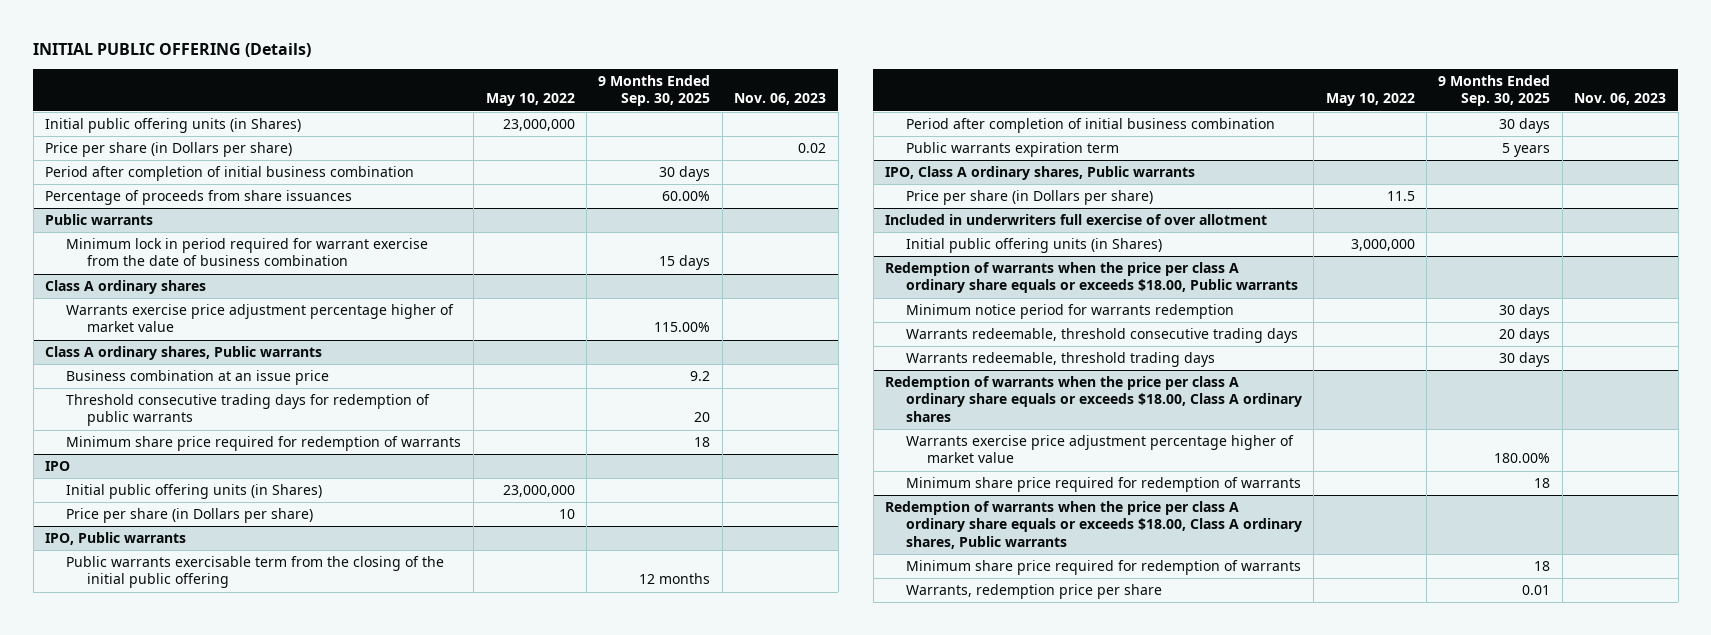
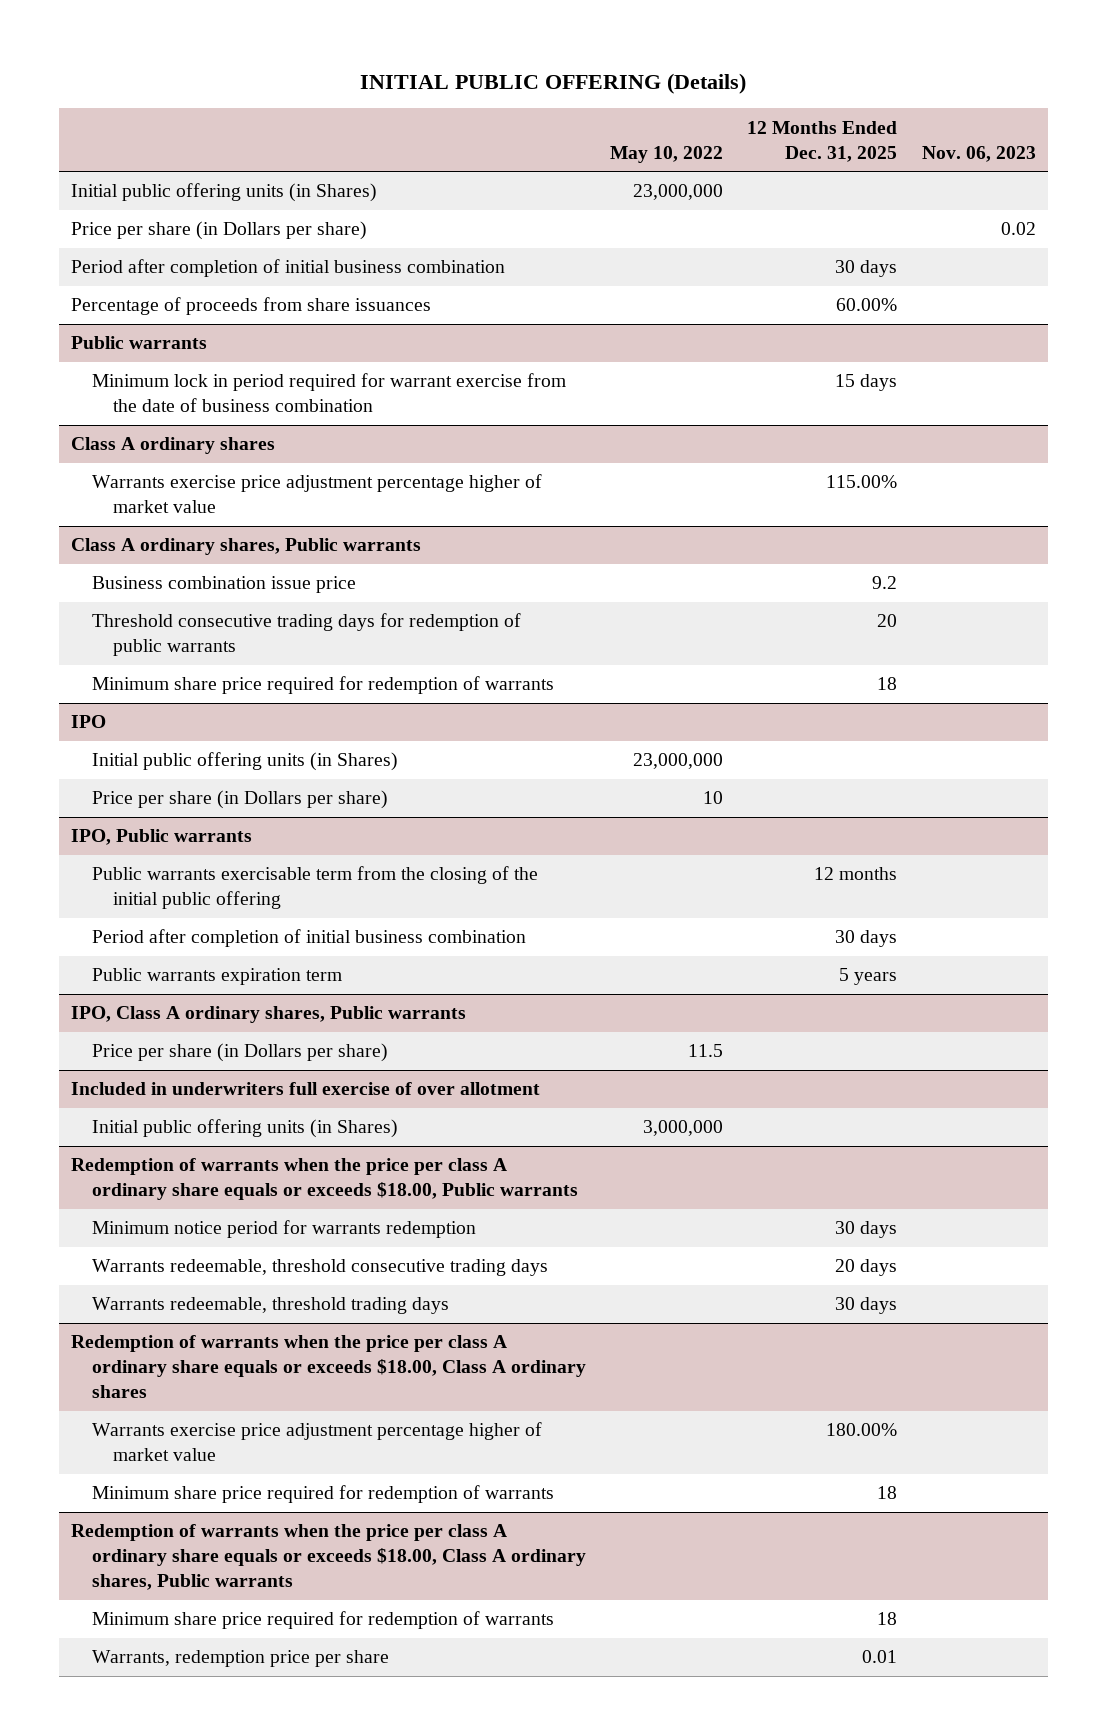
[598,75,711,107] 9 Months Ended Sep. 30, 2025 -> none
none -> [747,120,898,162] 12 Months Ended Dec. 31, 2025
[65,370,329,386] Business combination at an issue price -> [91,576,356,594] Business combination issue price

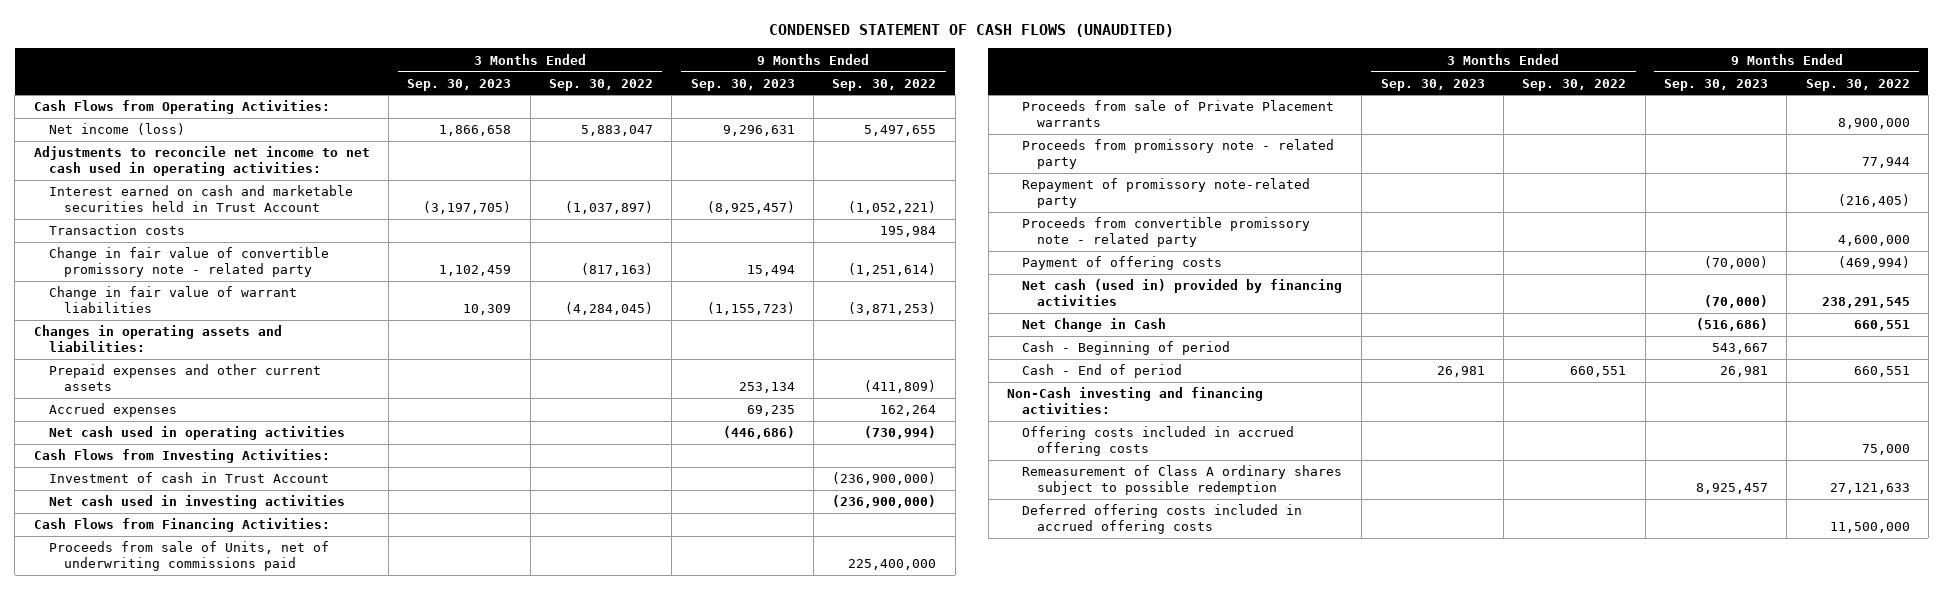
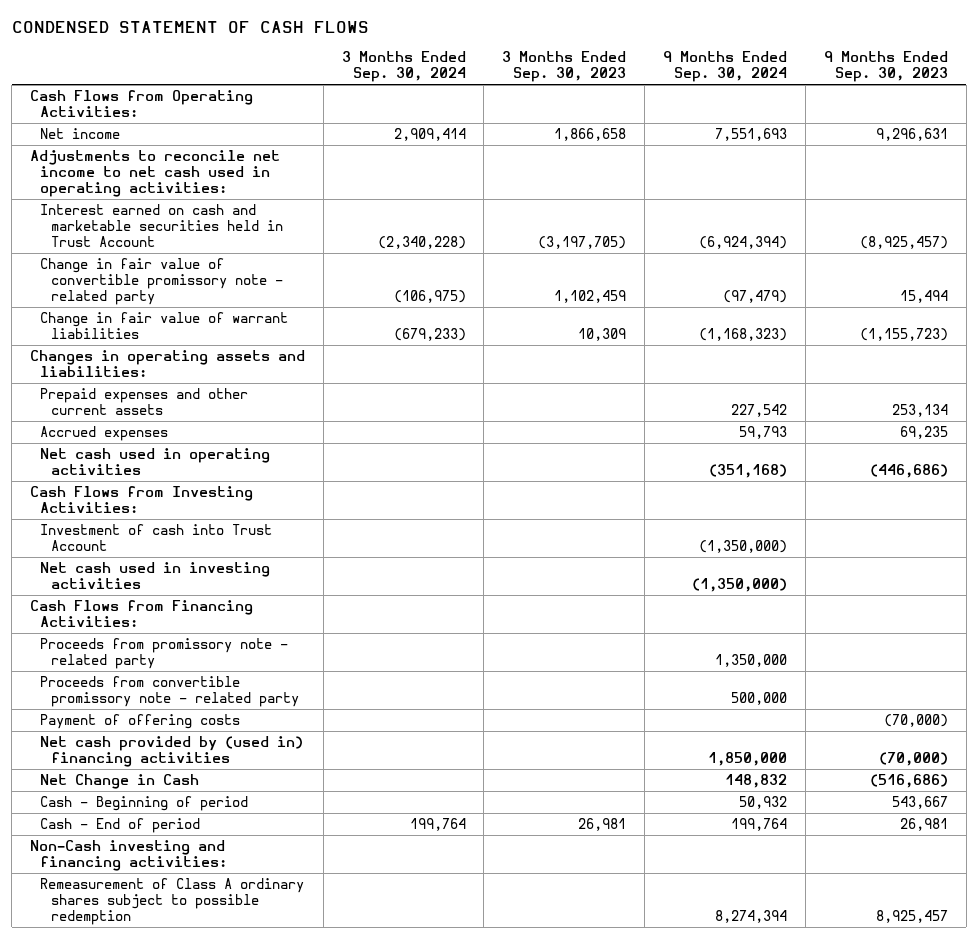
[768,24,1174,38] CONDENSED STATEMENT OF CASH FLOWS (UNAUDITED) -> [11,20,369,33] CONDENSED STATEMENT OF CASH FLOWS
[548,78,653,91] Sep. 30, 2022 -> none
[832,78,937,91] Sep. 30, 2022 -> none
none -> [341,51,466,83] 3 Months Ended Sep. 30, 2024
none -> [662,51,787,83] 9 Months Ended Sep. 30, 2024
[48,123,185,136] Net income (loss) -> [40,128,121,140] Net income
[48,224,185,236] Transaction costs -> none
[48,472,329,484] Investment of cash in Trust Account -> [40,524,273,552] Investment of cash into Trust Account
[48,541,329,571] Proceeds from sale of Units, net of underwriting commissions paid -> none
[1022,100,1335,127] Proceeds from sale of Private Placement warrants -> none
[1022,178,1311,208] Repayment of promissory note-related party -> none
[1022,279,1343,306] Net cash (used in) provided by financing activities -> [40,736,304,768] Net cash provided by (used in) financing activities
[1022,426,1295,456] Offering costs included in accrued offering costs -> none
[1022,504,1303,534] Deferred offering costs included in accrued offering costs -> none

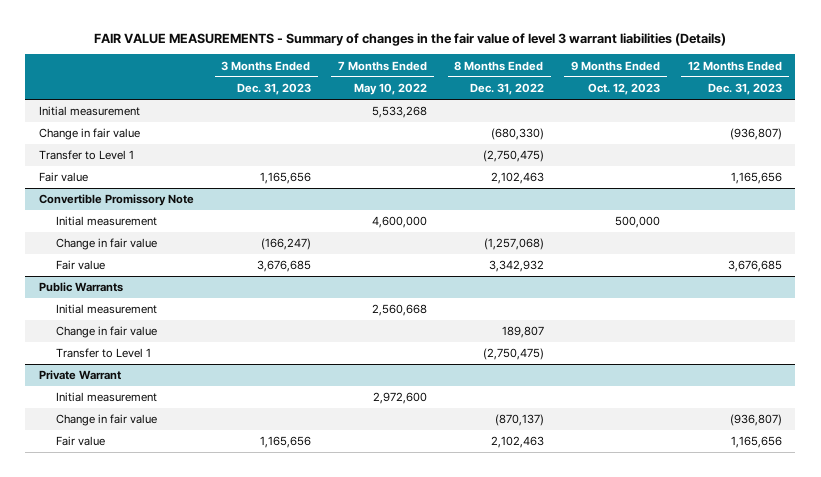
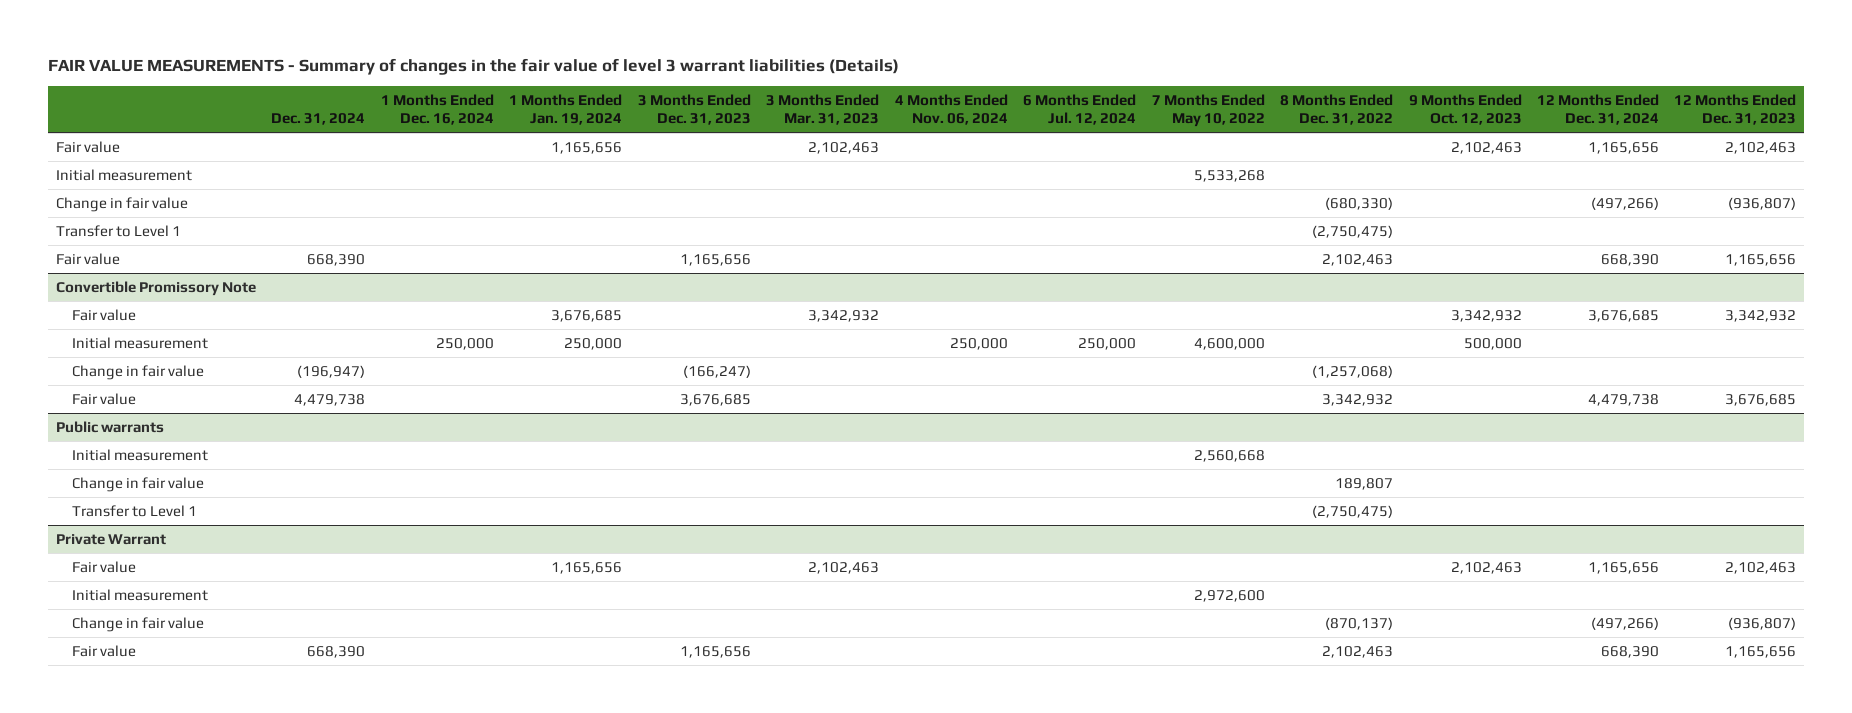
none -> [271,113,366,126] Dec. 31, 2024
none -> [380,93,494,126] 1 Months Ended Dec. 16, 2024
none -> [509,93,623,126] 1 Months Ended Jan. 19, 2024
none -> [766,93,880,126] 3 Months Ended Mar. 31, 2023
none -> [894,93,1008,126] 4 Months Ended Nov. 06, 2024
none -> [1023,93,1137,126] 6 Months Ended Jul. 12, 2024
none -> [1537,93,1660,126] 12 Months Ended Dec. 31, 2024
none -> [55,140,120,153] Fair value
none -> [71,308,136,321] Fair value
[39,282,124,293] Public Warrants -> [55,420,164,433] Public warrants
none -> [71,560,136,573] Fair value

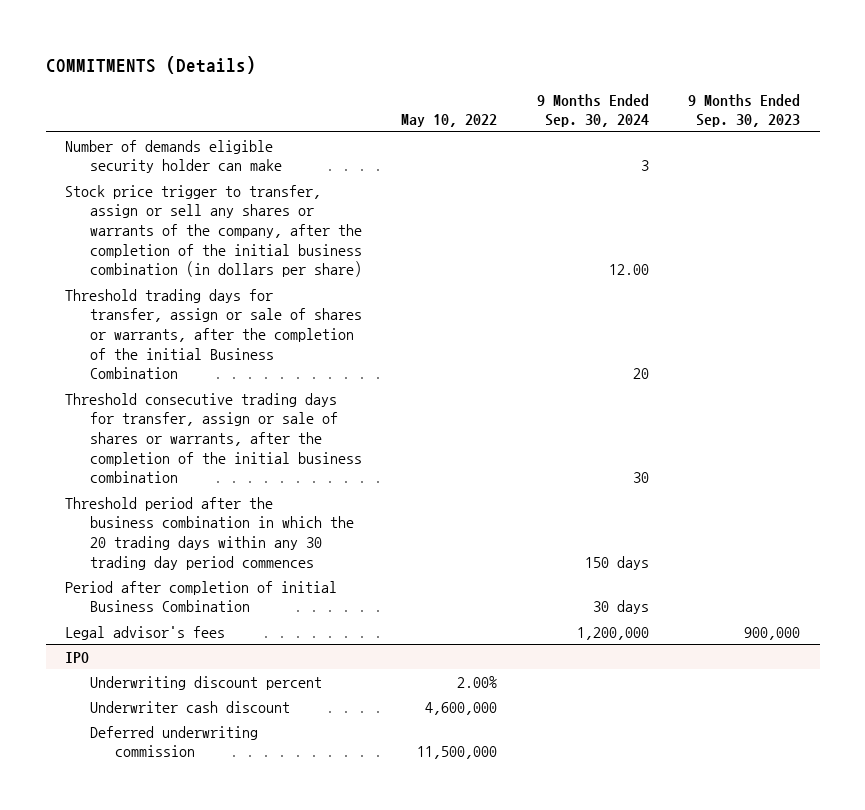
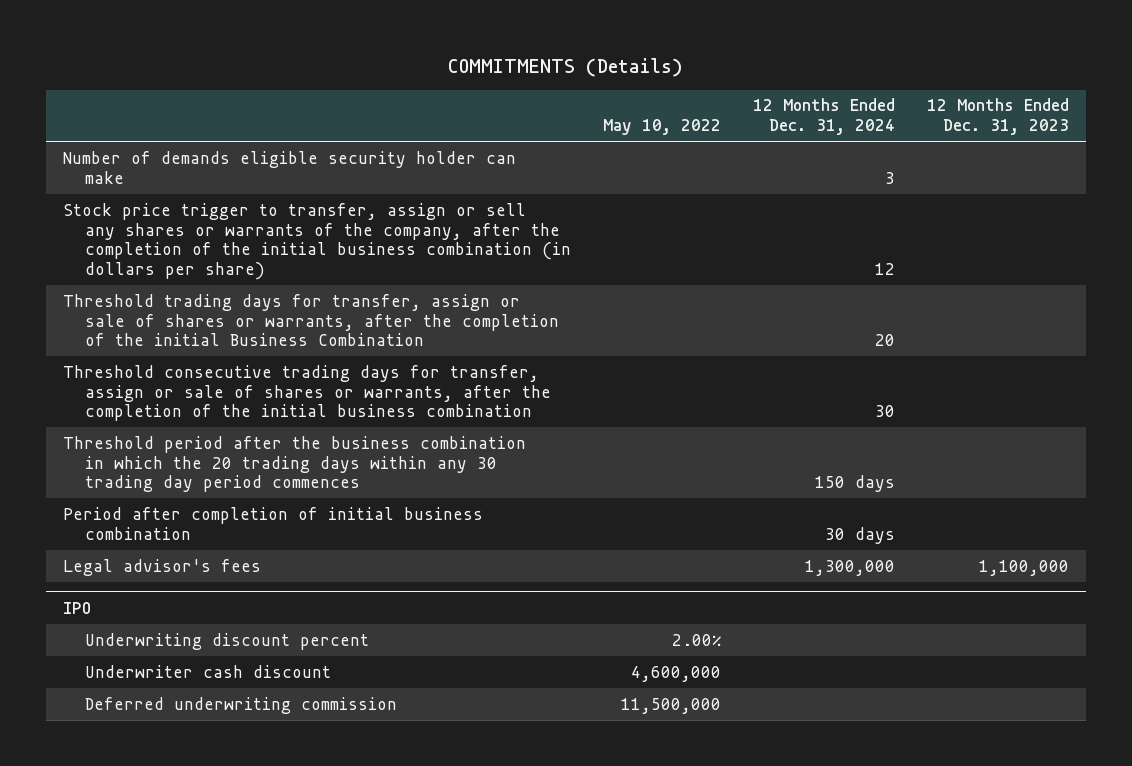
[536,93,649,128] 9 Months Ended Sep. 30, 2024 -> none
[687,93,800,128] 9 Months Ended Sep. 30, 2023 -> none
none -> [753,98,896,136] 12 Months Ended Dec. 31, 2024
none -> [927,98,1070,136] 12 Months Ended Dec. 31, 2023
[65,580,338,613] Period after completion of initial Business Combination -> [62,506,483,540] Period after completion of initial business combination

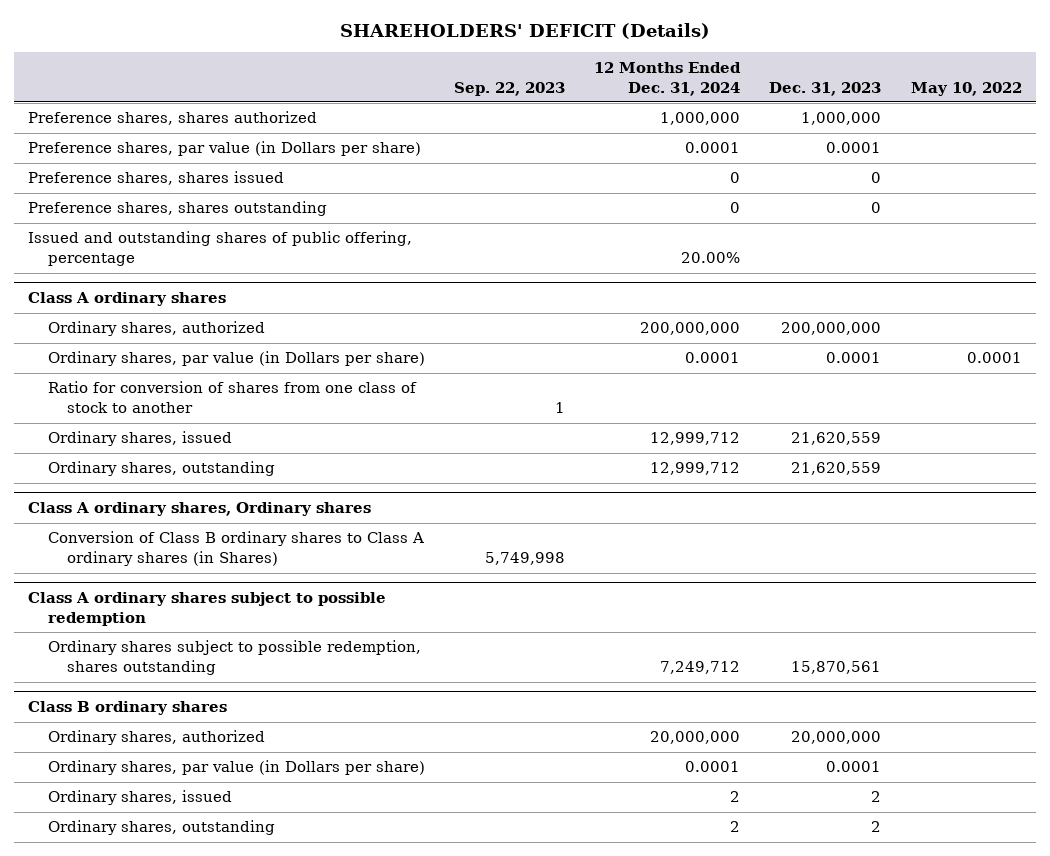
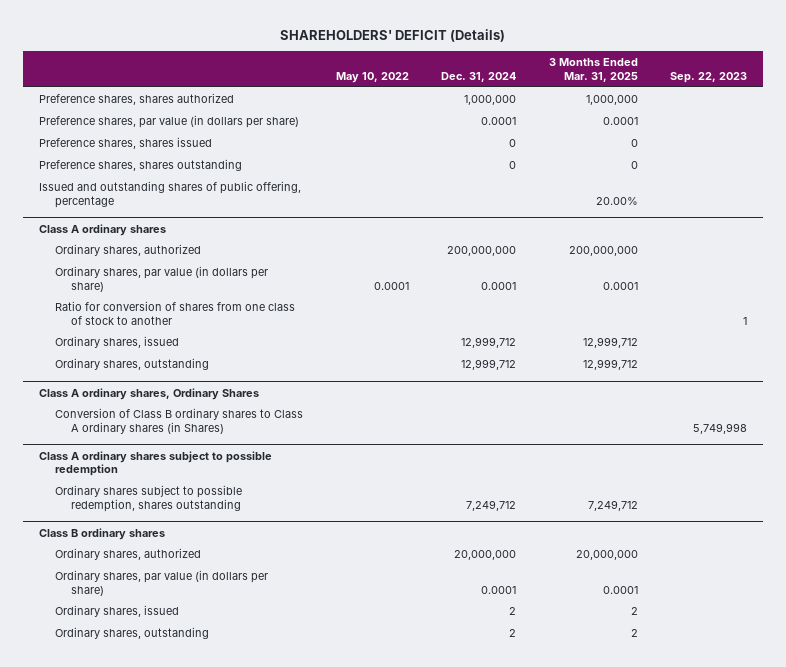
[594,61,742,96] 12 Months Ended Dec. 31, 2024 -> none
[769,81,882,96] Dec. 31, 2023 -> none
none -> [441,71,517,82] Dec. 31, 2024
none -> [548,58,638,82] 3 Months Ended Mar. 31, 2025
[28,141,422,157] Preference shares, par value (in Dollars per share) -> [38,114,299,128] Preference shares, par value (in dollars per share)
[47,351,425,367] Ordinary shares, par value (in Dollars per share) -> [55,265,269,292] Ordinary shares, par value (in dollars per share)
[28,502,372,517] Class A ordinary shares, Ordinary shares -> [38,387,259,400] Class A ordinary shares, Ordinary Shares
[47,760,425,776] Ordinary shares, par value (in Dollars per share) -> [55,569,269,596] Ordinary shares, par value (in dollars per share)

